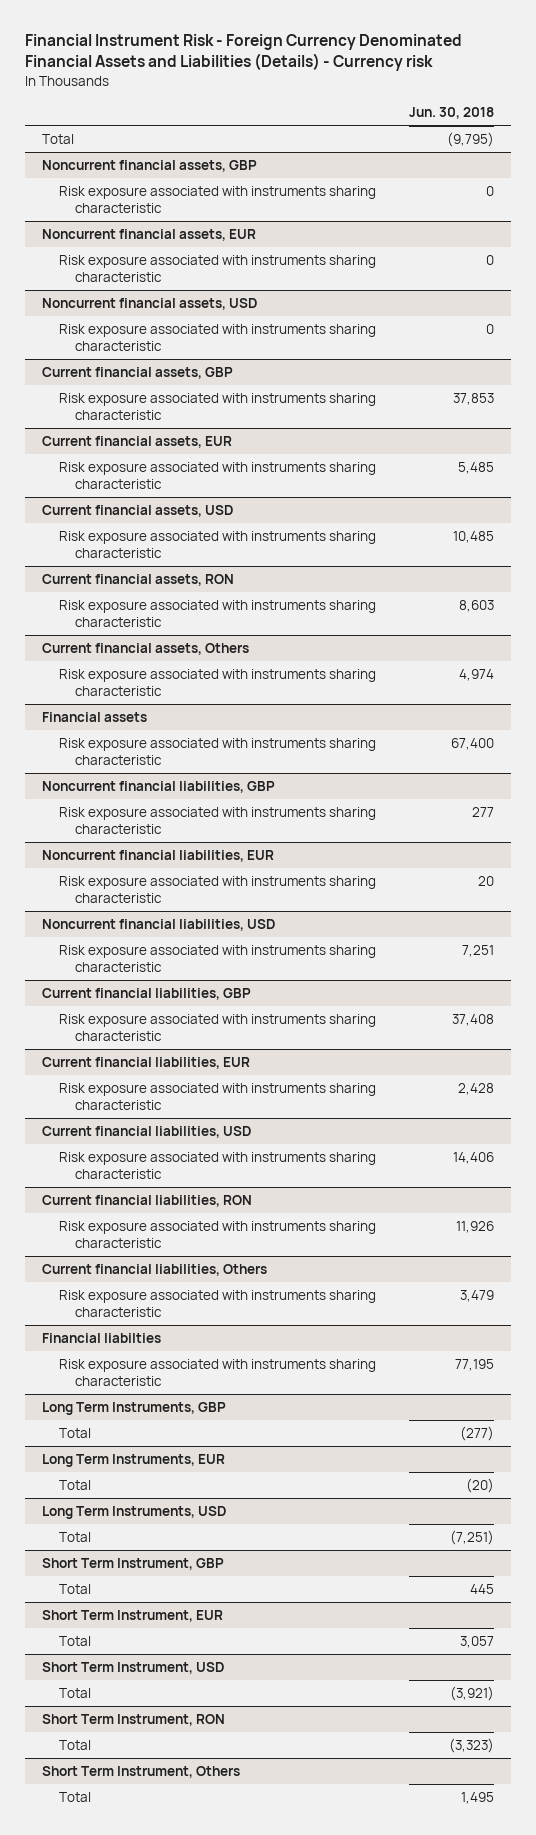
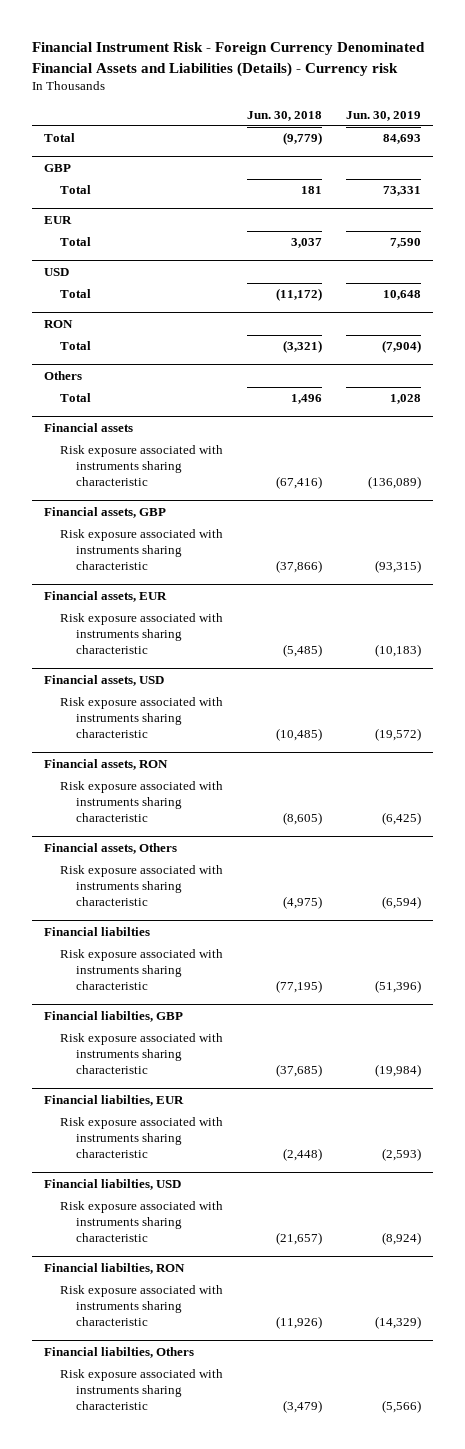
none -> [346,110,422,121] Jun. 30, 2019
[41,160,257,173] Noncurrent financial assets, GBP -> none
[58,186,376,213] Risk exposure associated with instruments sharing characteristic -> none
[41,229,256,242] Noncurrent financial assets, EUR -> none
[58,255,376,282] Risk exposure associated with instruments sharing characteristic -> none
[41,298,257,311] Noncurrent financial assets, USD -> none
[58,324,376,351] Risk exposure associated with instruments sharing characteristic -> none
[41,367,233,380] Current financial assets, GBP -> none
[58,393,376,420] Risk exposure associated with instruments sharing characteristic -> none
[41,436,232,449] Current financial assets, EUR -> none
[58,462,376,489] Risk exposure associated with instruments sharing characteristic -> none
[41,505,233,518] Current financial assets, USD -> none
[58,531,376,558] Risk exposure associated with instruments sharing characteristic -> none
[41,574,234,587] Current financial assets, RON -> none
[58,600,376,627] Risk exposure associated with instruments sharing characteristic -> none
[41,643,249,656] Current financial assets, Others -> none
[58,669,376,696] Risk exposure associated with instruments sharing characteristic -> none
[447,132,495,148] (9,795) -> [283,132,323,146] (9,779)
none -> [43,164,71,173] GBP
none -> [59,185,91,195] Total
none -> [43,216,72,225] EUR
none -> [59,237,91,247] Total
none -> [43,268,69,277] USD
none -> [59,289,91,299] Total
none -> [43,320,73,329] RON
none -> [59,341,91,351] Total
none -> [43,371,82,381] Others
none -> [59,393,91,403] Total
[41,781,275,794] Noncurrent financial liabilities, GBP -> none
[41,850,274,863] Noncurrent financial liabilities, EUR -> none
[41,919,275,932] Noncurrent financial liabilities, USD -> none
[41,988,251,1001] Current financial liabilities, GBP -> none
[41,1057,250,1070] Current financial liabilities, EUR -> none
[41,1126,251,1139] Current financial liabilities, USD -> none
[58,1152,376,1179] Risk exposure associated with instruments sharing characteristic -> none
[41,1195,252,1208] Current financial liabilities, RON -> none
[58,1221,376,1248] Risk exposure associated with instruments sharing characteristic -> none
[41,1264,267,1277] Current financial liabilities, Others -> none
[58,1290,376,1317] Risk exposure associated with instruments sharing characteristic -> none
[451,738,495,751] 67,400 -> [276,476,323,490] (67,416)
none -> [43,507,166,519] Financial assets, GBP
[472,807,495,818] 277 -> [276,560,323,574] (37,866)
none -> [43,591,167,603] Financial assets, EUR
[478,876,495,887] 20 -> [283,644,323,658] (5,485)
none -> [43,675,164,687] Financial assets, USD
[462,945,495,958] 7,251 -> [276,728,323,742] (10,485)
none -> [43,759,168,771] Financial assets, RON
[452,1014,495,1027] 37,408 -> [283,812,323,826] (8,605)
none -> [43,843,177,855] Financial assets, Others
[458,1083,495,1096] 2,428 -> [283,896,323,910] (4,975)
[41,1402,226,1416] Long Term Instruments, GBP -> none
[58,1428,91,1439] Total -> none
[41,1454,225,1468] Long Term Instruments, EUR -> none
[58,1480,91,1491] Total -> none
[41,1506,226,1520] Long Term Instruments, USD -> none
[58,1532,91,1543] Total -> none
[41,1558,224,1571] Short Term Instrument, GBP -> none
[58,1584,91,1595] Total -> none
[41,1610,223,1623] Short Term Instrument, EUR -> none
[58,1636,91,1647] Total -> none
[41,1662,224,1675] Short Term Instrument, USD -> none
[58,1688,91,1699] Total -> none
[41,1714,225,1727] Short Term Instrument, RON -> none
[58,1740,91,1751] Total -> none
[41,1766,240,1779] Short Term Instrument, Others -> none
[58,1792,91,1803] Total -> none
[455,1359,495,1372] 77,195 -> [276,980,323,994] (77,195)
none -> [43,1011,183,1023] Financial liabilties, GBP
none -> [59,1033,223,1075] Risk exposure associated with instruments sharing characteristic
none -> [43,1095,184,1107] Financial liabilties, EUR
none -> [59,1117,223,1159] Risk exposure associated with instruments sharing characteristic
none -> [43,1179,181,1191] Financial liabilties, USD
none -> [59,1201,223,1243] Risk exposure associated with instruments sharing characteristic
none -> [43,1263,185,1275] Financial liabilties, RON
none -> [59,1285,223,1327] Risk exposure associated with instruments sharing characteristic
none -> [43,1347,194,1359] Financial liabilties, Others
none -> [59,1369,223,1411] Risk exposure associated with instruments sharing characteristic

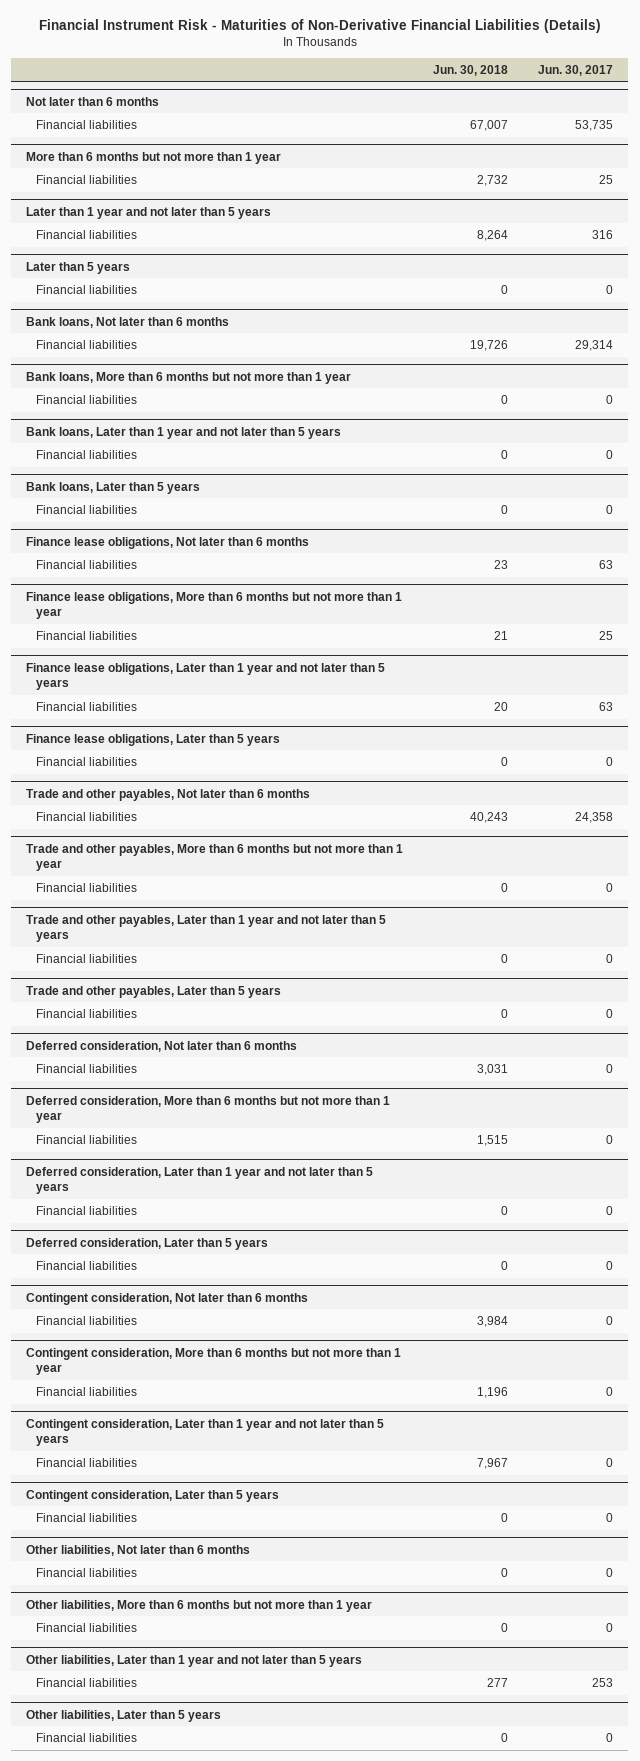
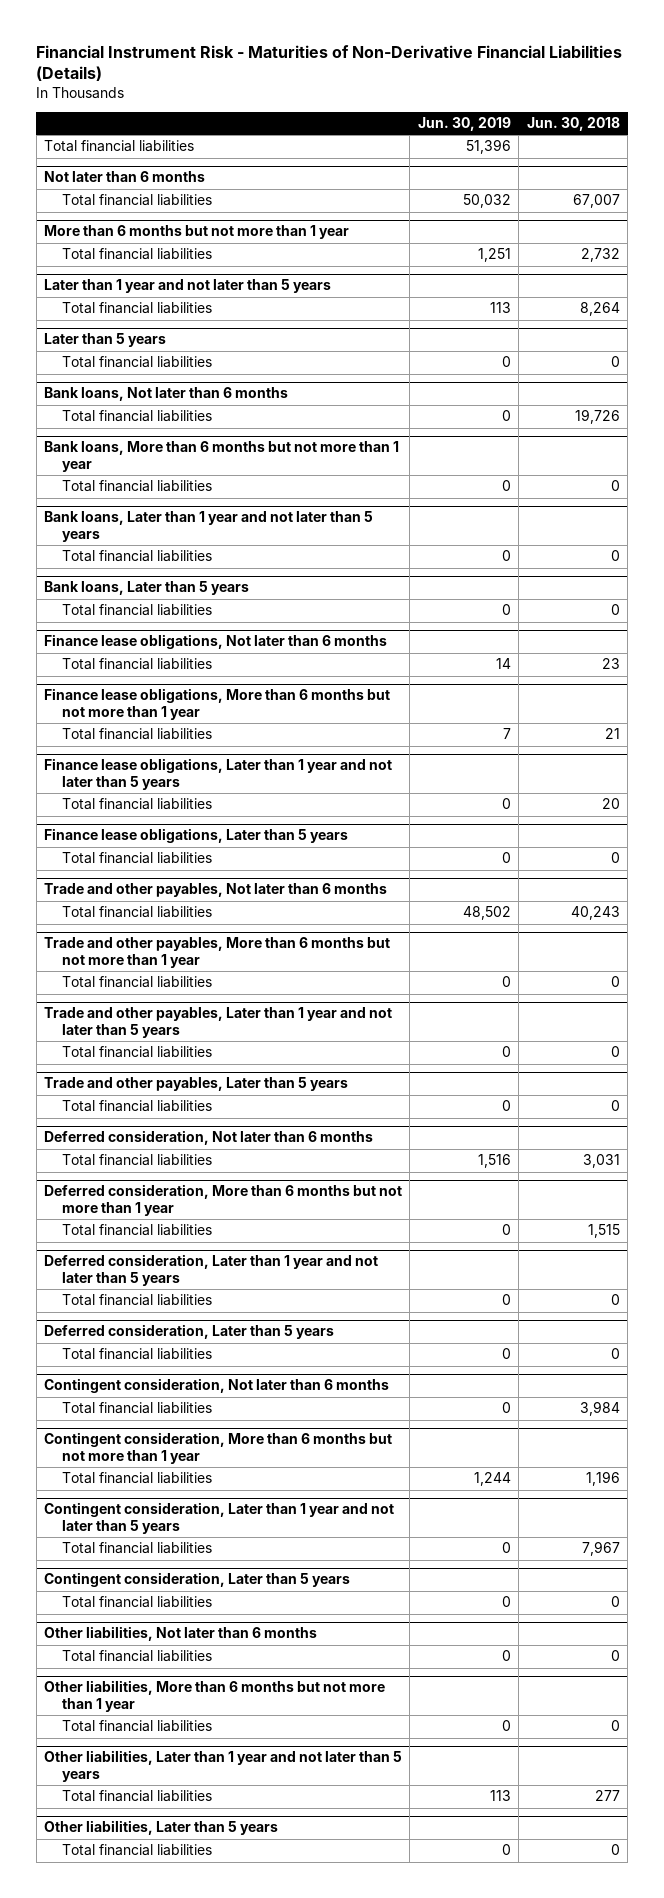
[538,64,614,76] Jun. 30, 2017 -> none
none -> [417,117,511,132] Jun. 30, 2019
none -> [44,140,195,153] Total financial liabilities
[36,119,138,129] Financial liabilities -> [62,194,213,207] Total financial liabilities
[36,174,138,184] Financial liabilities -> [62,248,213,261] Total financial liabilities
[36,229,138,239] Financial liabilities -> [62,302,213,315] Total financial liabilities
[36,284,138,294] Financial liabilities -> [62,356,213,369] Total financial liabilities
[36,339,138,349] Financial liabilities -> [62,410,213,423] Total financial liabilities
[36,394,138,404] Financial liabilities -> [62,480,213,493] Total financial liabilities
[36,449,138,459] Financial liabilities -> [62,550,213,563] Total financial liabilities
[36,504,138,514] Financial liabilities -> [62,604,213,617] Total financial liabilities
[36,559,138,569] Financial liabilities -> [62,658,213,671] Total financial liabilities
[36,630,138,640] Financial liabilities -> [62,728,213,741] Total financial liabilities
[36,701,138,711] Financial liabilities -> [62,798,213,811] Total financial liabilities
[36,756,138,766] Financial liabilities -> [62,852,213,865] Total financial liabilities
[36,811,138,821] Financial liabilities -> [62,906,213,919] Total financial liabilities
[36,882,138,892] Financial liabilities -> [62,976,213,989] Total financial liabilities
[36,953,138,963] Financial liabilities -> [62,1046,213,1059] Total financial liabilities
[36,1008,138,1018] Financial liabilities -> [62,1100,213,1113] Total financial liabilities
[36,1063,138,1073] Financial liabilities -> [62,1154,213,1167] Total financial liabilities
[36,1134,138,1144] Financial liabilities -> [62,1224,213,1237] Total financial liabilities
[36,1205,138,1215] Financial liabilities -> [62,1294,213,1307] Total financial liabilities
[36,1260,138,1270] Financial liabilities -> [62,1348,213,1361] Total financial liabilities
[36,1315,138,1325] Financial liabilities -> [62,1402,213,1415] Total financial liabilities
[36,1386,138,1396] Financial liabilities -> [62,1472,213,1485] Total financial liabilities
[36,1457,138,1467] Financial liabilities -> [62,1542,213,1555] Total financial liabilities
[36,1512,138,1522] Financial liabilities -> [62,1596,213,1609] Total financial liabilities
[36,1567,138,1577] Financial liabilities -> [62,1650,213,1663] Total financial liabilities
[36,1622,138,1632] Financial liabilities -> [62,1720,213,1733] Total financial liabilities
[36,1677,138,1687] Financial liabilities -> [62,1790,213,1803] Total financial liabilities
[36,1732,138,1742] Financial liabilities -> [62,1844,213,1857] Total financial liabilities

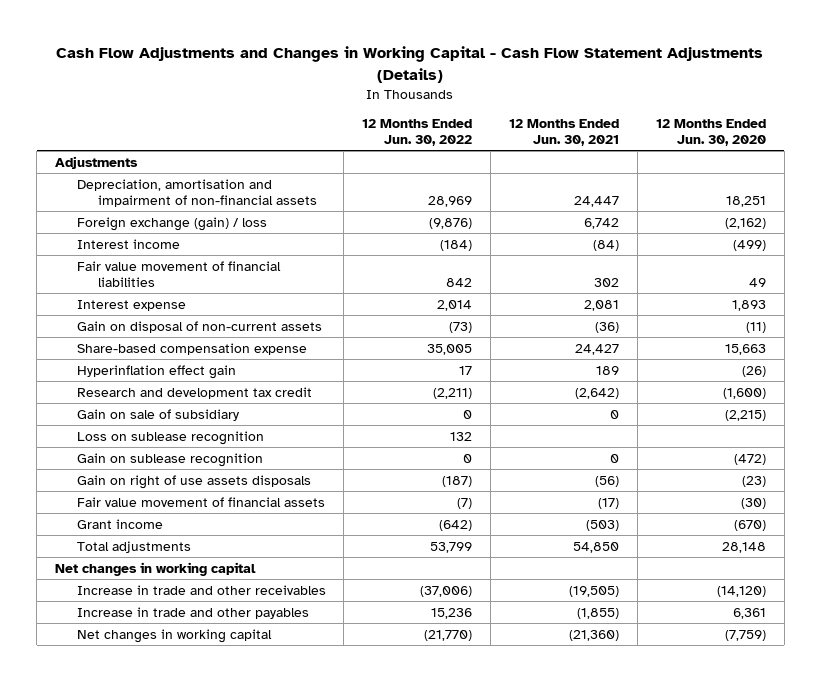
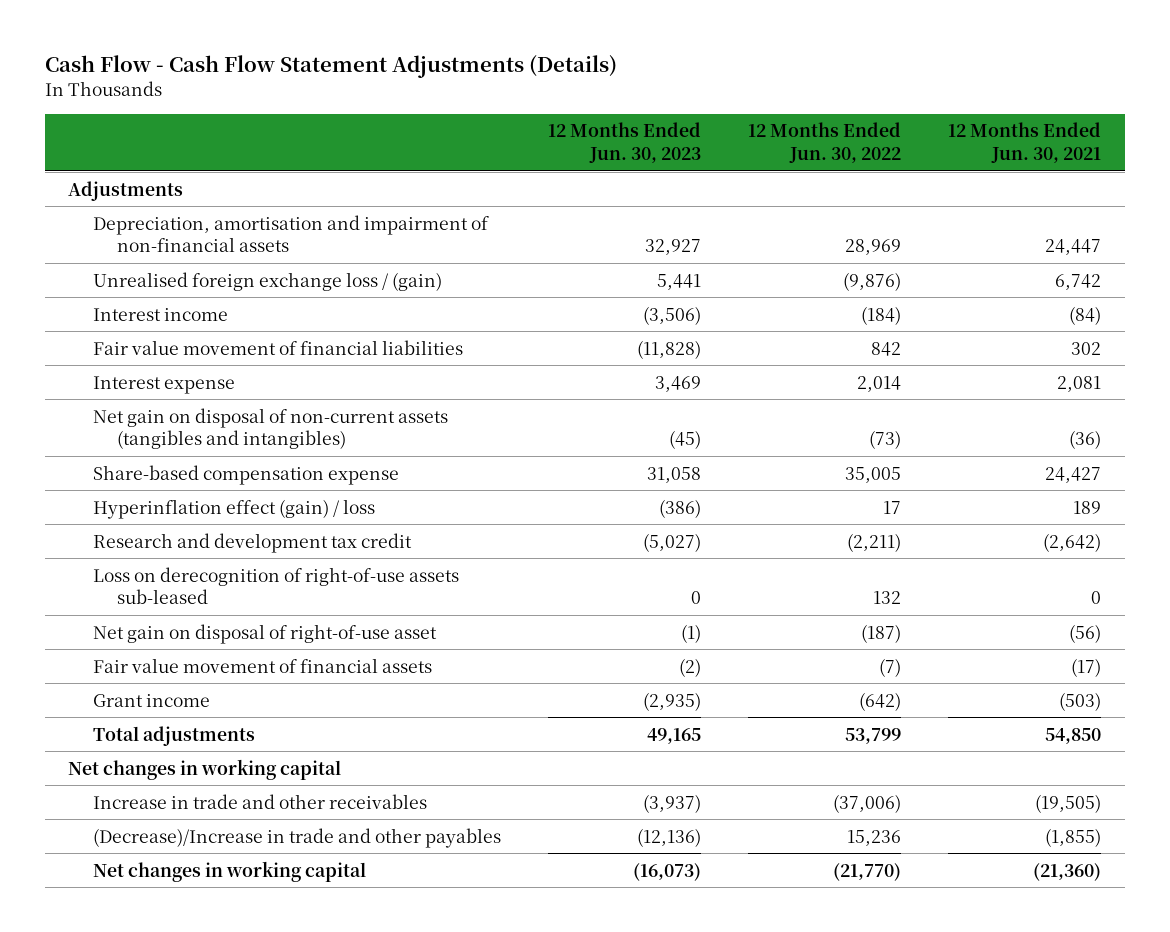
[56,46,764,83] Cash Flow Adjustments and Changes in Working Capital - Cash Flow Statement Adjustments (Details) -> [44,55,617,79] Cash Flow - Cash Flow Statement Adjustments (Details)
[655,118,766,147] 12 Months Ended Jun. 30, 2020 -> none
none -> [547,122,701,163] 12 Months Ended Jun. 30, 2023
[76,216,267,231] Foreign exchange (gain) / loss -> [92,271,442,291] Unrealised foreign exchange loss / (gain)
[76,320,322,333] Gain on disposal of non-current assets -> [92,407,448,450] Net gain on disposal of non-current assets (tangibles and intangibles)
[76,364,236,379] Hyperinflation effect gain -> [92,498,375,519] Hyperinflation effect (gain) / loss
[76,408,239,421] Gain on sale of subsidiary -> none
[76,430,264,445] Loss on sublease recognition -> none
[76,452,263,467] Gain on sublease recognition -> none
none -> [92,566,459,605] Loss on derecognition of right-of-use assets sub-leased
[76,474,311,489] Gain on right of use assets disposals -> [92,623,437,644] Net gain on disposal of right-of-use asset
[76,606,309,619] Increase in trade and other payables -> [92,827,501,848] (Decrease)/Increase in trade and other payables

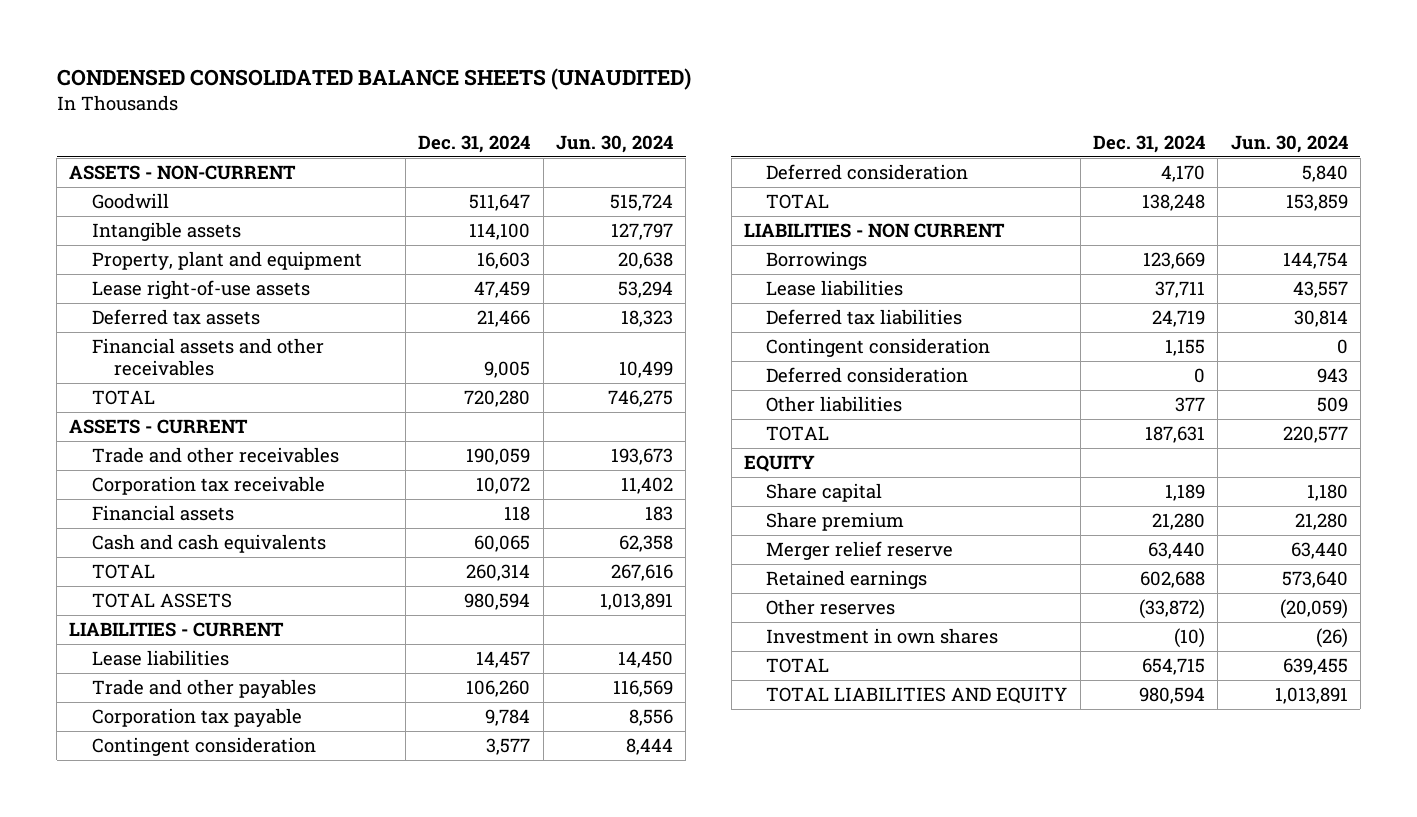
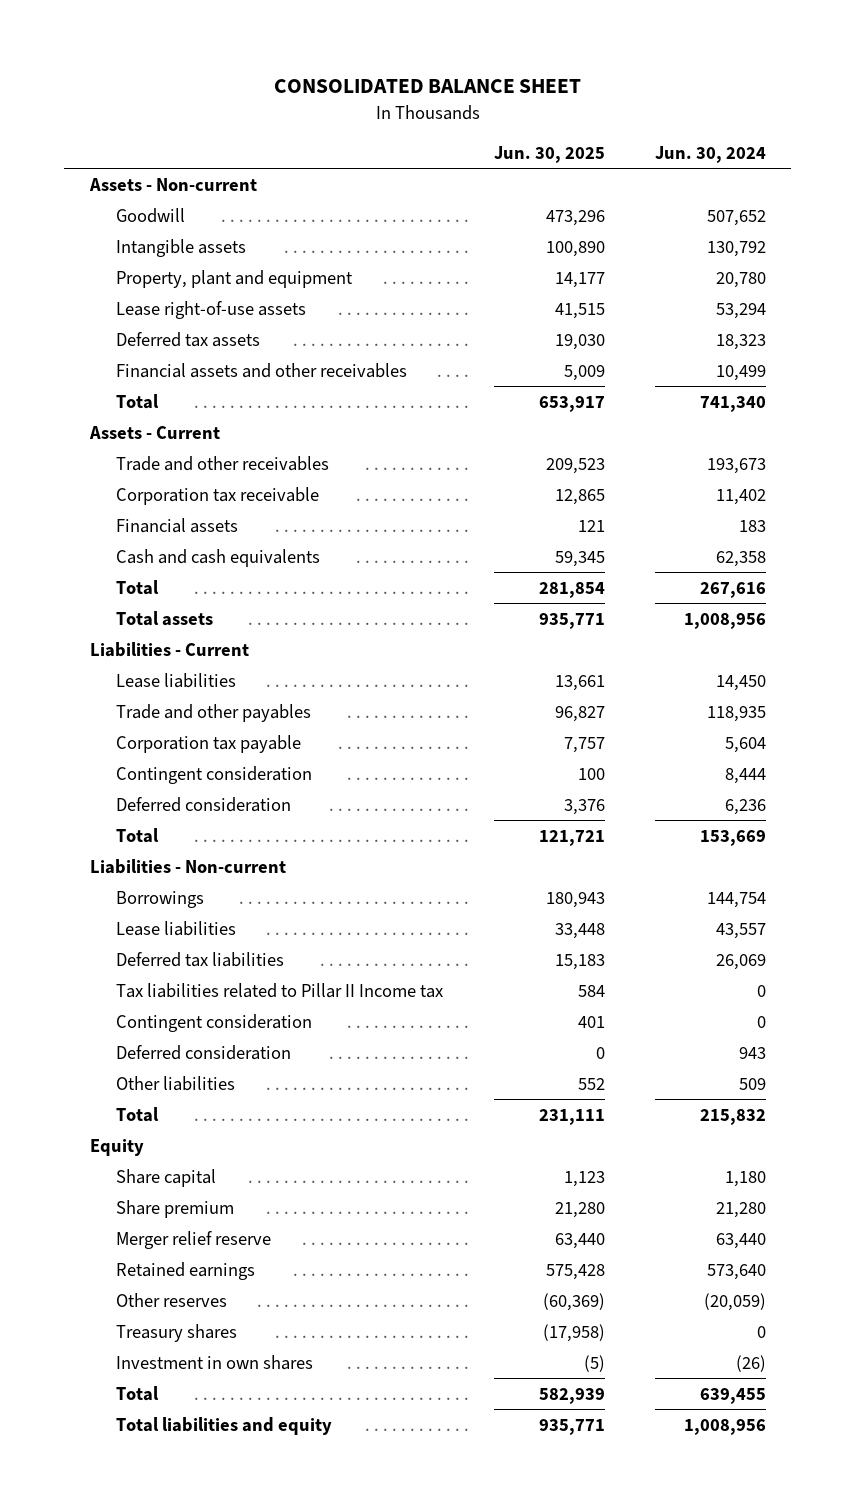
[56,68,691,91] CONDENSED CONSOLIDATED BALANCE SHEETS (UNAUDITED) -> [273,79,581,94] CONSOLIDATED BALANCE SHEET
[418,134,531,153] Dec. 31, 2024 -> none
none -> [493,145,605,163] Jun. 30, 2025
[69,164,297,180] ASSETS - NON-CURRENT -> [88,177,257,191] Assets - Non-current
[609,193,673,211] 515,724 -> [707,209,767,226] 507,652
[610,222,673,240] 127,797 -> [707,240,767,257] 130,792
[617,251,673,269] 20,638 -> [716,271,767,288] 20,780
[91,389,155,405] TOTAL -> [116,393,160,409] Total
[607,389,673,407] 746,275 -> [700,395,767,412] 741,340
[69,418,249,434] ASSETS - CURRENT -> [88,425,220,439] Assets - Current
[91,563,155,579] TOTAL -> [116,579,160,595] Total
[91,592,232,608] TOTAL ASSETS -> [116,610,214,626] Total assets
[599,592,673,610] 1,013,891 -> [684,612,767,629] 1,008,956
[69,621,285,637] LIABILITIES - CURRENT -> [89,641,249,657] Liabilities - Current
[612,679,673,697] 116,569 -> [707,705,767,722] 118,935
[628,708,673,726] 8,556 -> [725,736,767,753] 5,604
[1301,164,1348,182] 5,840 -> [725,798,767,815] 6,236
[766,193,830,209] TOTAL -> [116,827,160,843] Total
[1285,193,1348,211] 153,859 -> [700,829,767,846] 153,669
[744,222,1006,238] LIABILITIES - NON CURRENT -> [89,858,286,874] Liabilities - Non-current
[1293,309,1348,327] 30,814 -> [716,953,767,970] 26,069
none -> [116,982,444,998] Tax liabilities related to Pillar II Income tax
[766,425,830,441] TOTAL -> [116,1106,160,1122] Total
[1282,425,1348,443] 220,577 -> [700,1108,767,1125] 215,832
[744,454,816,472] EQUITY -> [89,1138,144,1156] Equity
none -> [116,1323,238,1342] Treasury shares
[766,657,830,673] TOTAL -> [116,1385,160,1401] Total
[766,686,1068,704] TOTAL LIABILITIES AND EQUITY -> [116,1416,333,1435] Total liabilities and equity
[1274,686,1348,704] 1,013,891 -> [684,1418,767,1435] 1,008,956

